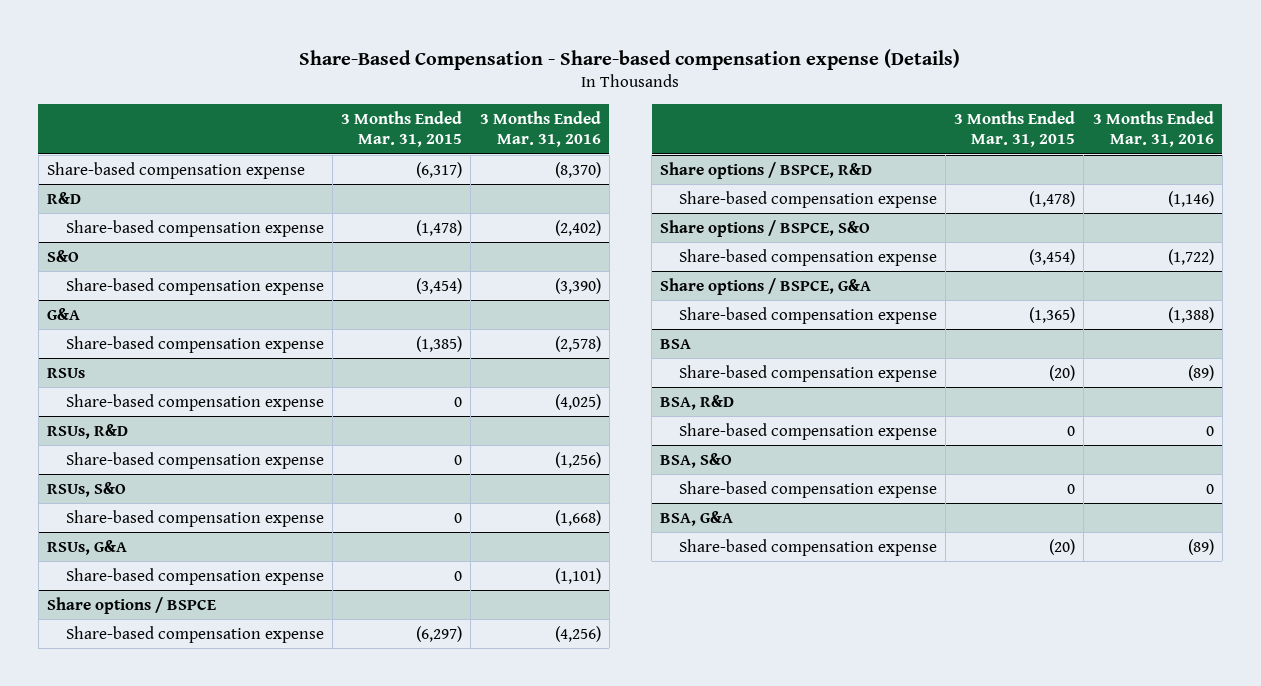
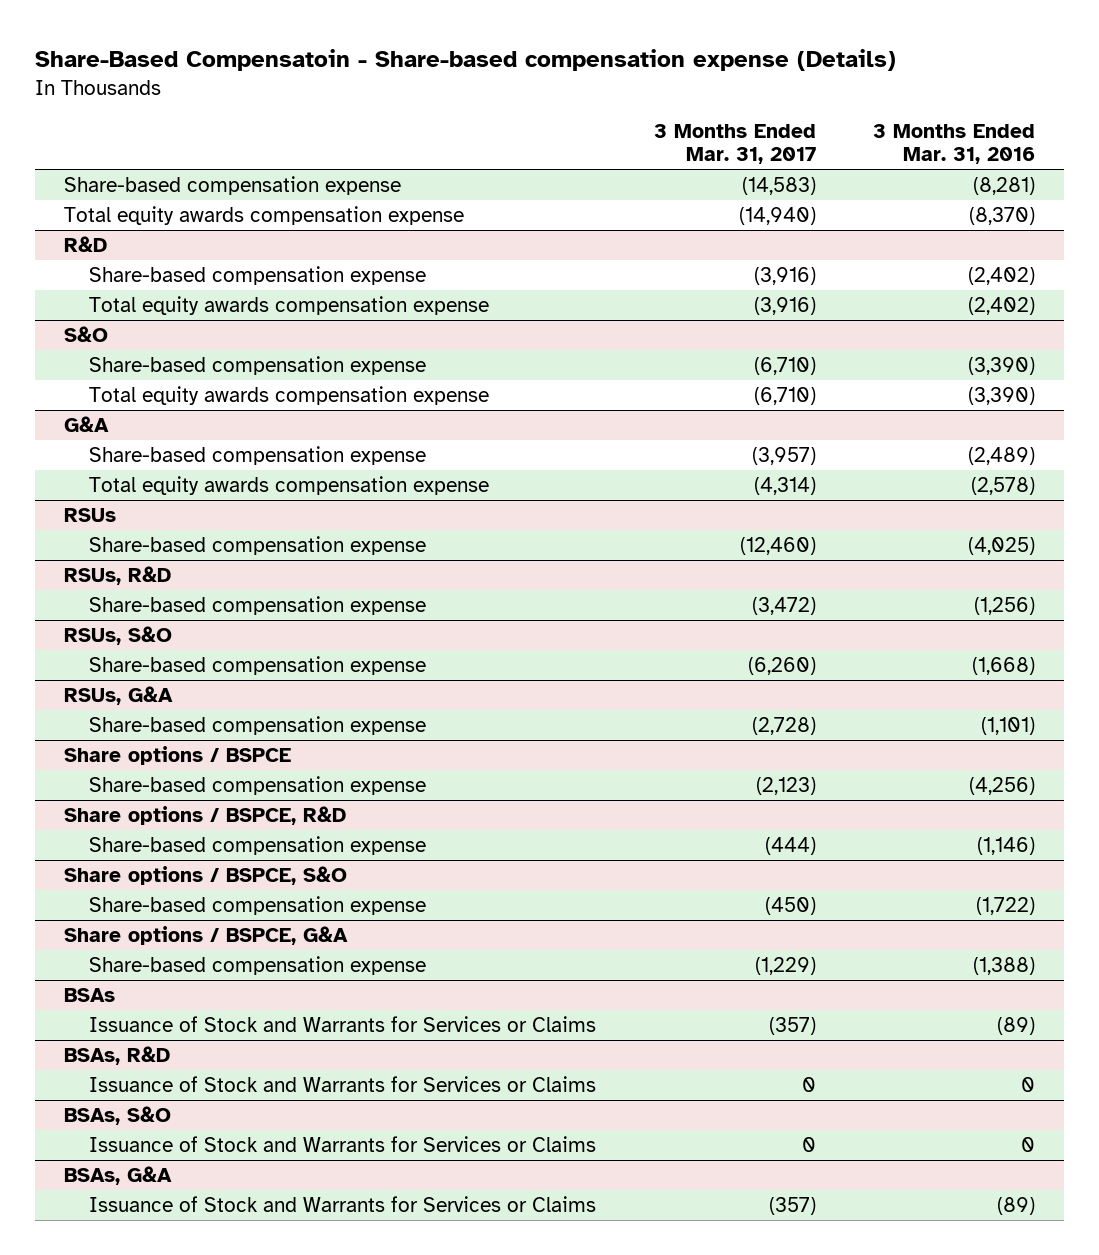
[299,48,961,70] Share-Based Compensation - Share-based compensation expense (Details) -> [35,49,897,72] Share-Based Compensatoin - Share-based compensation expense (Details)
[341,111,463,148] 3 Months Ended Mar. 31, 2015 -> none
none -> [653,123,816,165] 3 Months Ended Mar. 31, 2017
[554,161,601,178] (8,370) -> [973,176,1036,195] (8,281)
none -> [63,205,464,225] Total equity awards compensation expense
none -> [89,295,490,315] Total equity awards compensation expense
none -> [89,385,490,405] Total equity awards compensation expense
[554,335,601,352] (2,578) -> [968,446,1036,465] (2,489)
none -> [89,475,490,495] Total equity awards compensation expense
[678,364,937,382] Share-based compensation expense -> none
[678,422,937,440] Share-based compensation expense -> none
[678,480,937,498] Share-based compensation expense -> none
[678,538,937,556] Share-based compensation expense -> none
[660,338,692,349] BSA -> [63,987,115,1002] BSAs
none -> [89,1015,597,1032] Issuance of Stock and Warrants for Services or Claims
[660,394,735,410] BSA, R&D -> [63,1045,170,1065] BSAs, R&D
none -> [89,1075,597,1092] Issuance of Stock and Warrants for Services or Claims
[660,452,733,468] BSA, S&O -> [63,1105,171,1125] BSAs, S&O
none -> [89,1135,597,1152] Issuance of Stock and Warrants for Services or Claims
[660,510,734,526] BSA, G&A -> [63,1165,172,1185] BSAs, G&A
none -> [89,1195,597,1212] Issuance of Stock and Warrants for Services or Claims

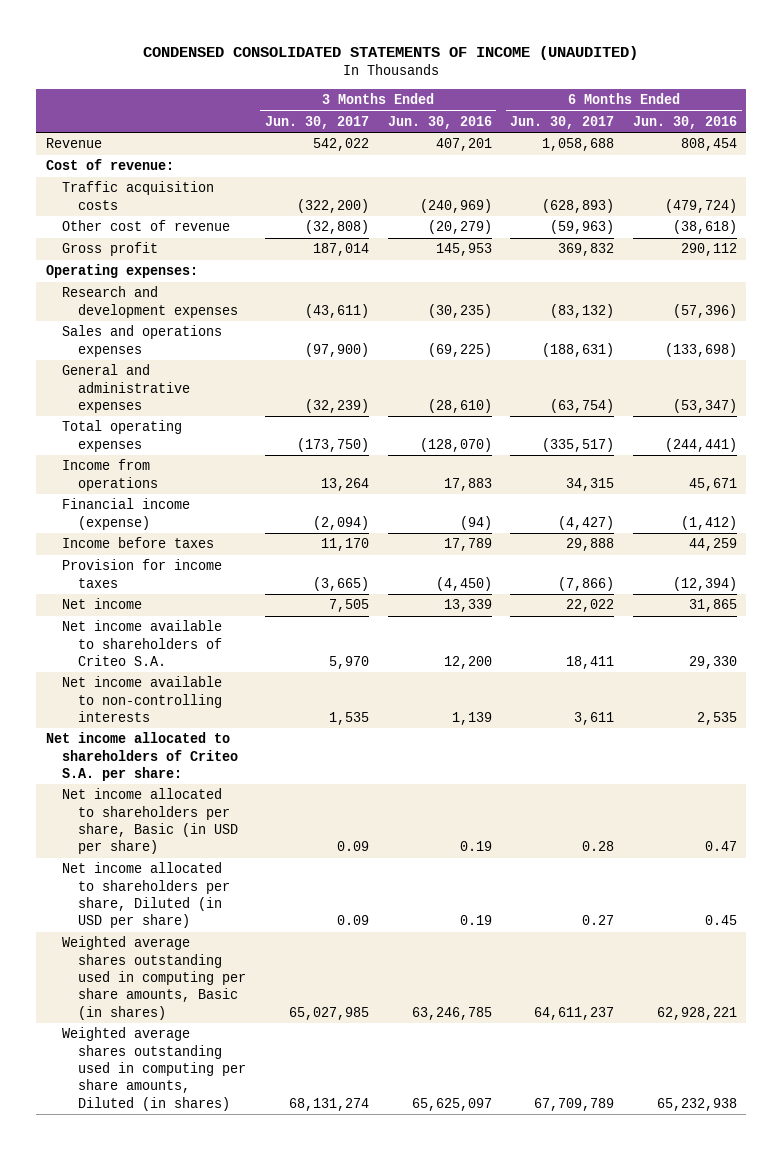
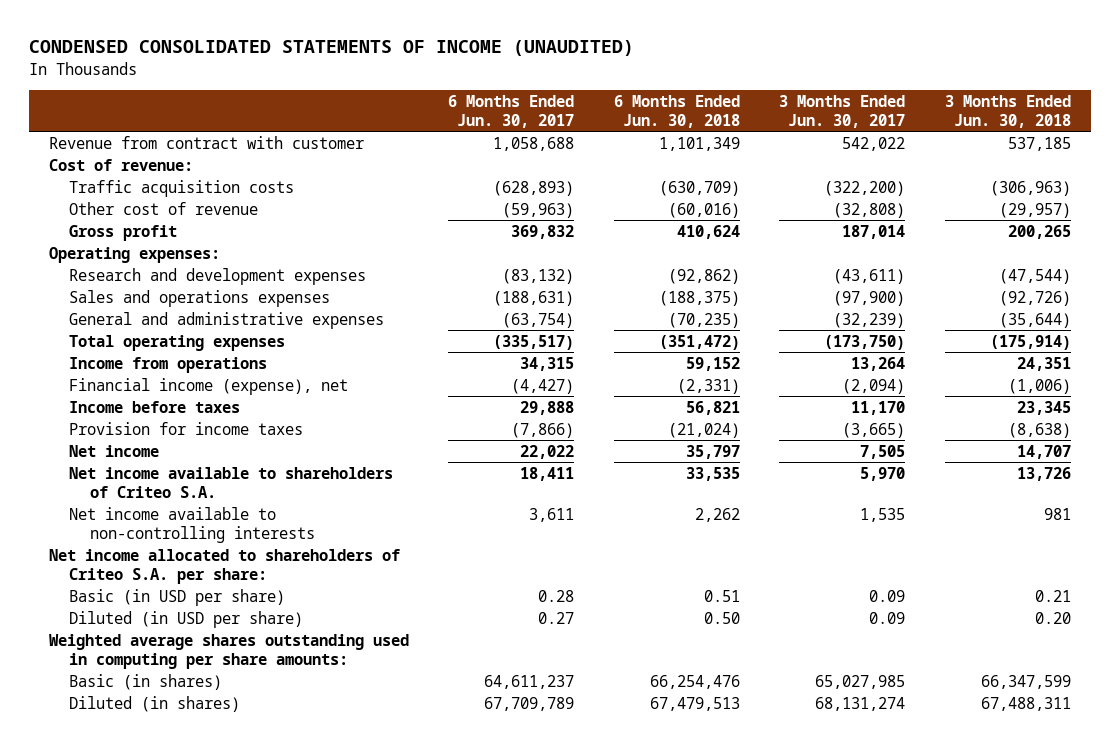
[387,115,492,129] Jun. 30, 2016 -> none
[632,115,737,129] Jun. 30, 2016 -> none
none -> [613,95,740,128] 6 Months Ended Jun. 30, 2018
none -> [945,95,1072,128] 3 Months Ended Jun. 30, 2018
[45,138,102,149] Revenue -> [48,135,364,149] Revenue from contract with customer
[61,498,190,530] Financial income (expense) -> [69,377,349,395] Financial income (expense), net
[61,788,239,855] Net income allocated to shareholders per share, Basic (in USD per share) -> [69,588,286,606] Basic (in USD per share)
[61,862,231,929] Net income allocated to shareholders per share, Diluted (in USD per share) -> [69,610,304,628] Diluted (in USD per share)
none -> [48,633,409,669] Weighted average shares outstanding used in computing per share amounts:
[61,936,247,1020] Weighted average shares outstanding used in computing per share amounts, Basic (in shares) -> [69,673,223,690] Basic (in shares)
[61,1027,247,1111] Weighted average shares outstanding used in computing per share amounts, Diluted (in shares) -> [69,695,241,712] Diluted (in shares)

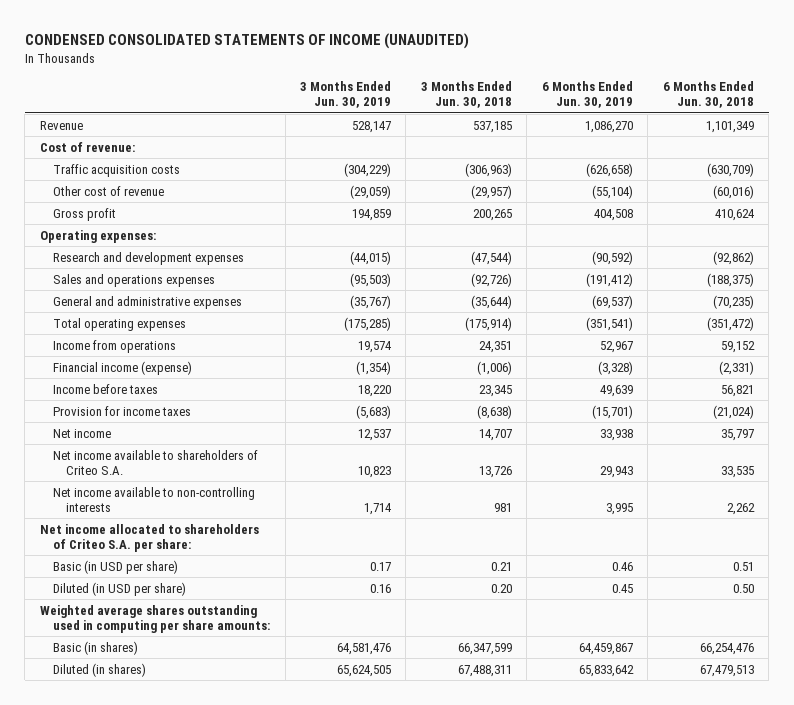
[448,95,575,128] 6 Months Ended Jun. 30, 2017 -> none
[779,95,906,128] 3 Months Ended Jun. 30, 2017 -> none
none -> [300,81,392,109] 3 Months Ended Jun. 30, 2019
none -> [541,81,633,109] 6 Months Ended Jun. 30, 2019
[48,135,364,149] Revenue from contract with customer -> [39,120,83,130] Revenue
[69,377,349,395] Financial income (expense), net -> [53,360,193,375] Financial income (expense)

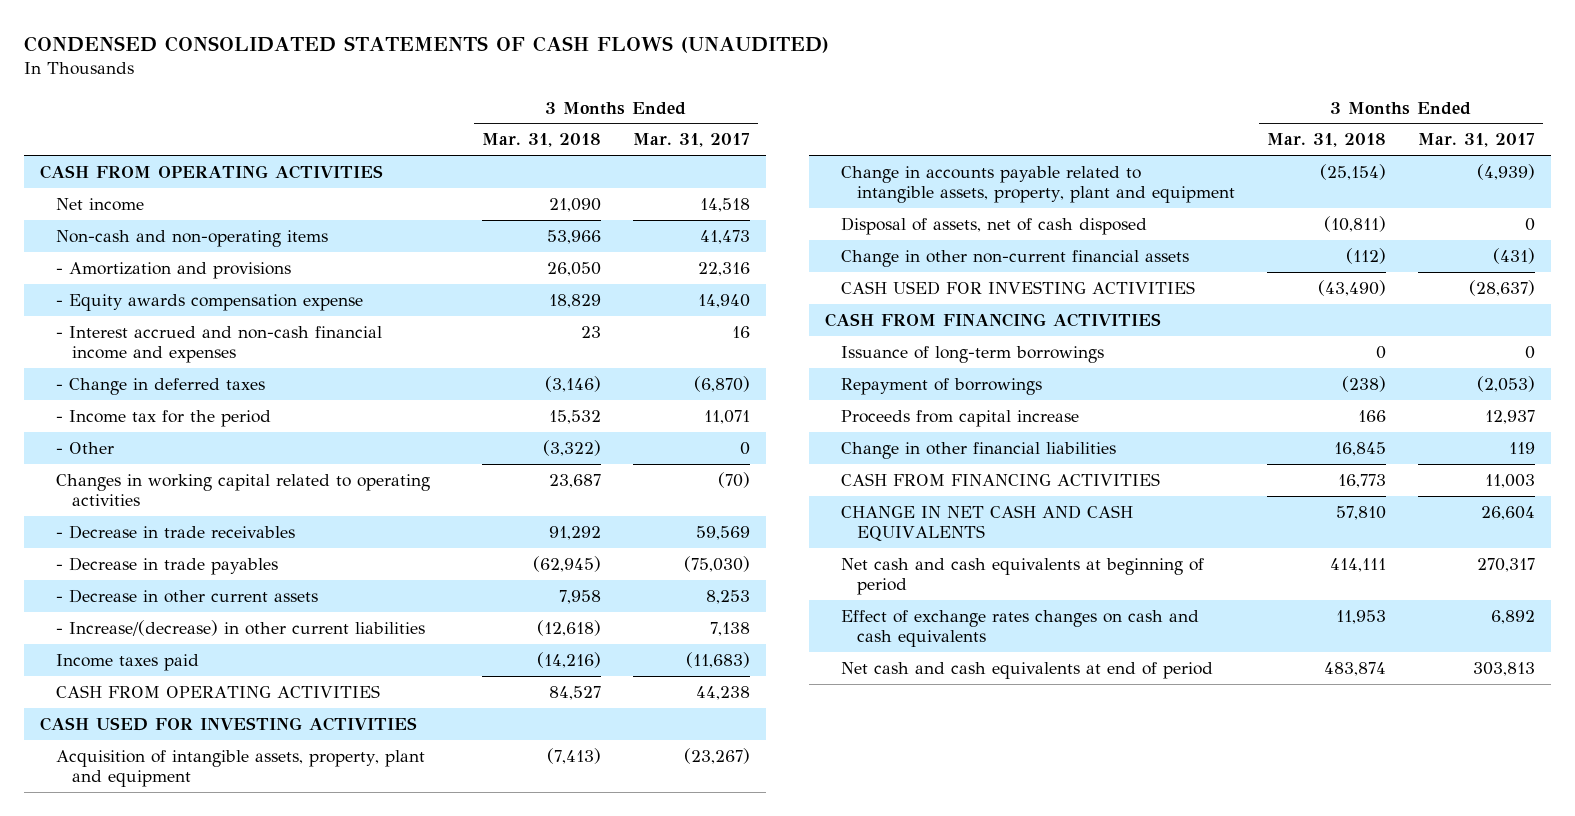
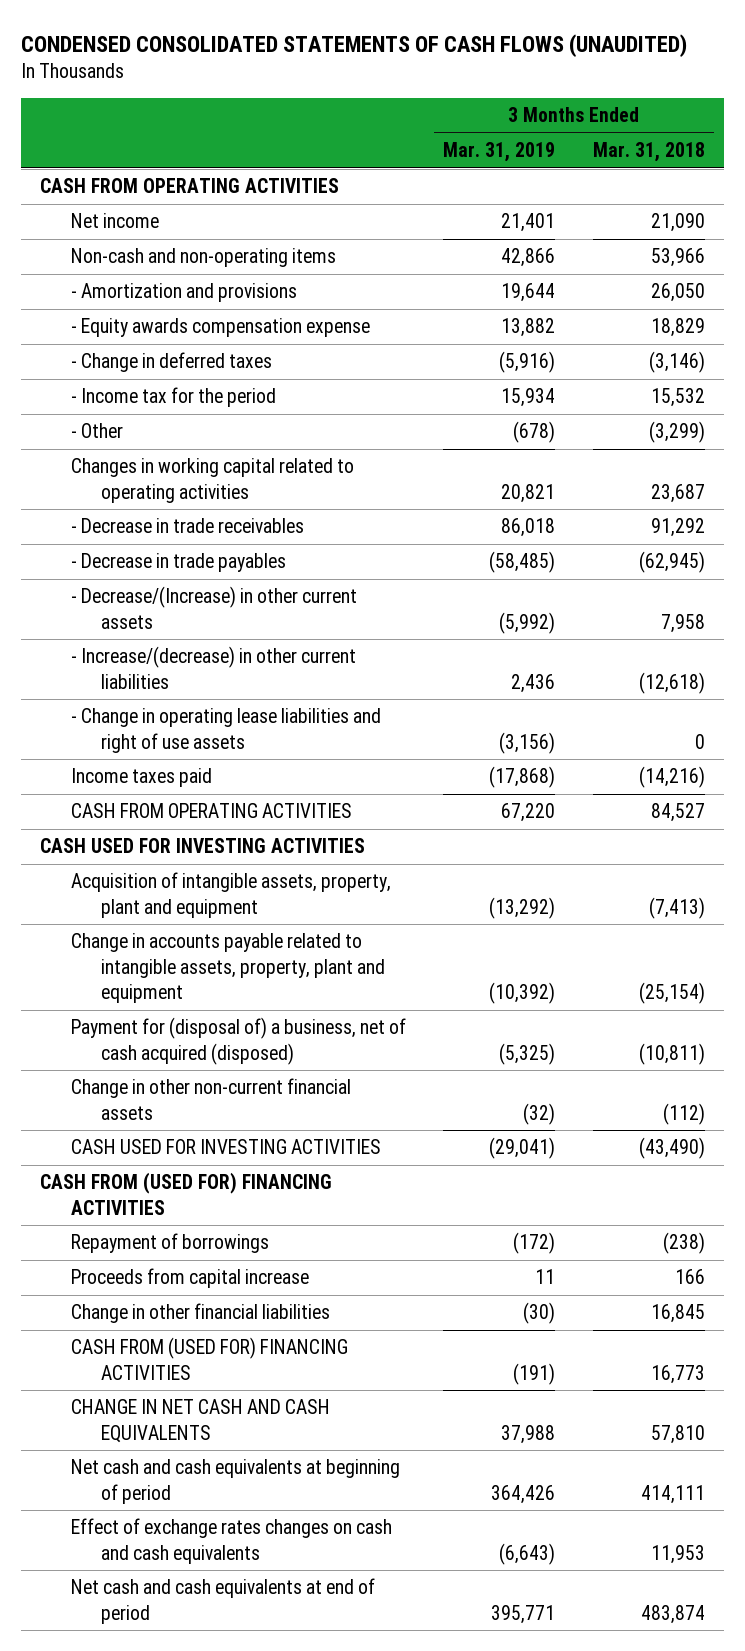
[632,133,750,148] Mar. 31, 2017 -> none
none -> [443,142,556,163] Mar. 31, 2019
[56,325,383,363] - Interest accrued and non-cash financial income and expenses -> none
[542,439,601,456] (3,322) -> [648,421,705,444] (3,299)
[56,588,319,603] - Decrease in other current assets -> [70,586,357,629] - Decrease/(Increase) in other current assets
none -> [70,708,381,753] - Change in operating lease liabilities and right of use assets
[840,216,1147,235] Disposal of assets, net of cash disposed -> [70,1017,406,1065] Payment for (disposal of) a business, net of cash acquired (disposed)
[840,345,1104,363] Issuance of long-term borrowings -> none
[824,312,1161,327] CASH FROM FINANCING ACTIVITIES -> [40,1172,333,1215] CASH FROM (USED FOR) FINANCING ACTIVITIES
[840,472,1160,486] CASH FROM FINANCING ACTIVITIES -> [70,1337,348,1380] CASH FROM (USED FOR) FINANCING ACTIVITIES

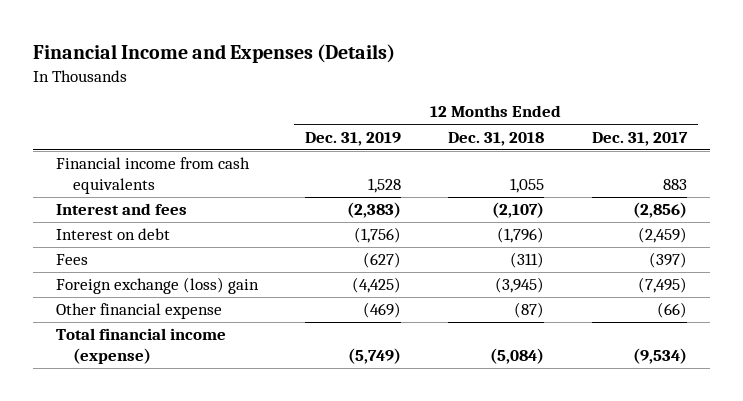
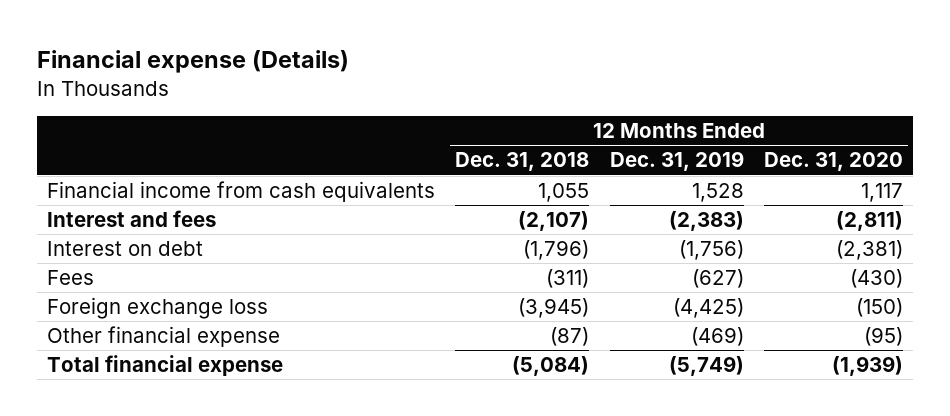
[32,44,395,64] Financial Income and Expenses (Details) -> [36,50,349,74] Financial expense (Details)
[591,131,688,146] Dec. 31, 2017 -> none
none -> [764,152,904,172] Dec. 31, 2020
[56,277,260,295] Foreign exchange (loss) gain -> [46,297,268,320] Foreign exchange loss
[56,328,227,364] Total financial income (expense) -> [46,355,283,377] Total financial expense

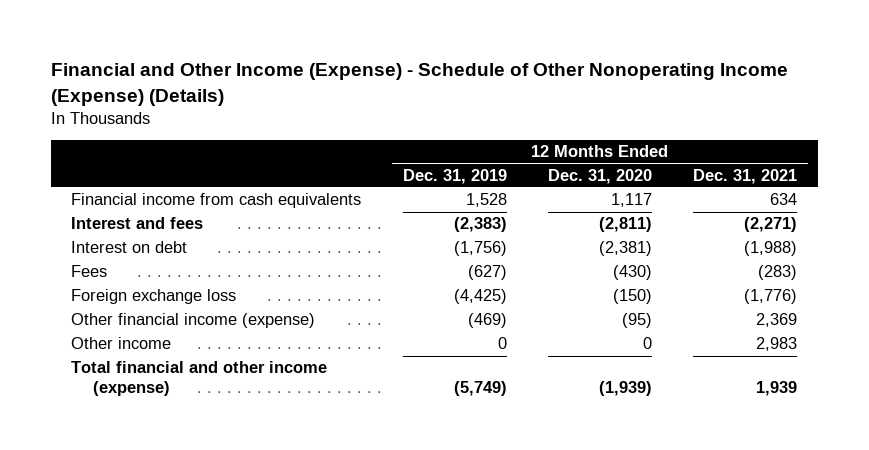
[36,50,349,74] Financial expense (Details) -> [50,63,788,106] Financial and Other Income (Expense) - Schedule of Other Nonoperating Income (Expense) (Details)
[455,152,590,172] Dec. 31, 2018 -> none
none -> [693,168,798,184] Dec. 31, 2021
[46,326,280,348] Other financial expense -> [71,313,316,329] Other financial income (expense)
none -> [71,337,172,350] Other income
[46,355,283,377] Total financial expense -> [71,361,328,396] Total financial and other income (expense)

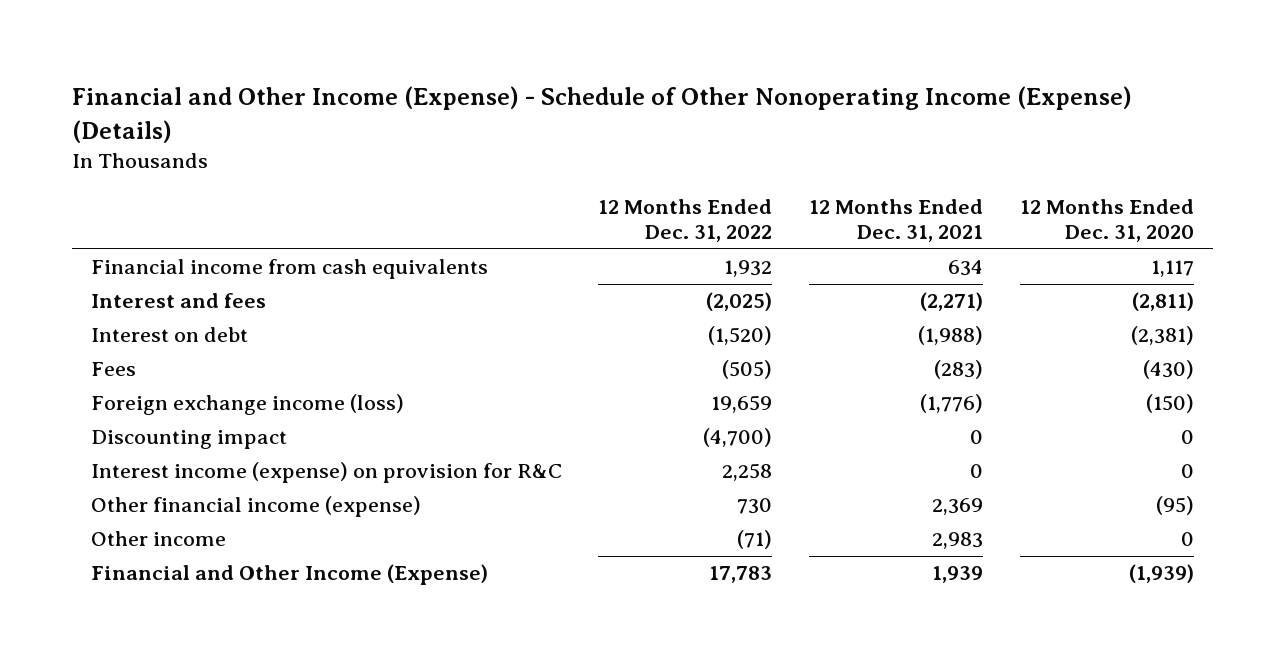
[402,168,507,184] Dec. 31, 2019 -> none
none -> [598,198,773,243] 12 Months Ended Dec. 31, 2022
[71,289,237,305] Foreign exchange loss -> [90,394,404,416] Foreign exchange income (loss)
none -> [90,430,287,450] Discounting impact
none -> [90,462,562,484] Interest income (expense) on provision for R&C
[71,361,328,396] Total financial and other income (expense) -> [90,564,488,586] Financial and Other Income (Expense)

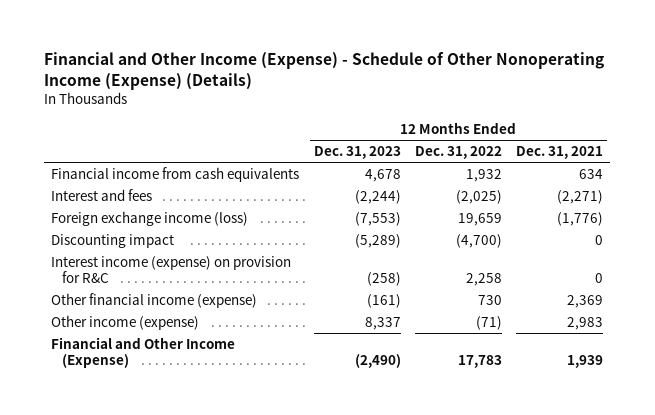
[1020,198,1195,243] 12 Months Ended Dec. 31, 2020 -> none
none -> [313,146,401,160] Dec. 31, 2023
[90,327,248,343] Interest on debt -> none
[90,362,136,377] Fees -> none
[90,531,226,547] Other income -> [51,315,200,331] Other income (expense)

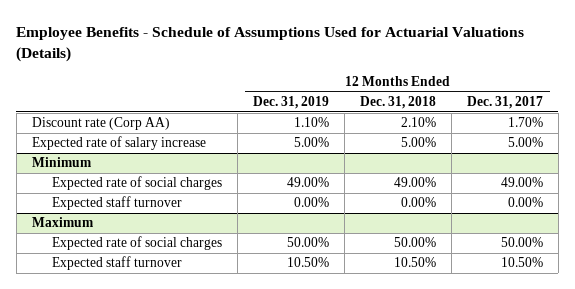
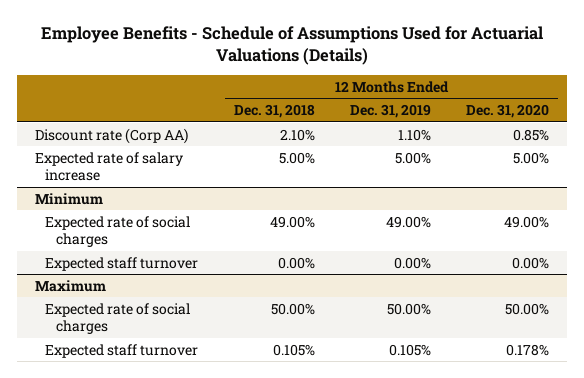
[466,96,543,110] Dec. 31, 2017 -> none
none -> [466,104,550,119] Dec. 31, 2020
[286,257,329,268] 10.50% -> [389,343,432,356] 0.105%
[393,257,436,268] 10.50% -> [272,343,315,356] 0.105%

